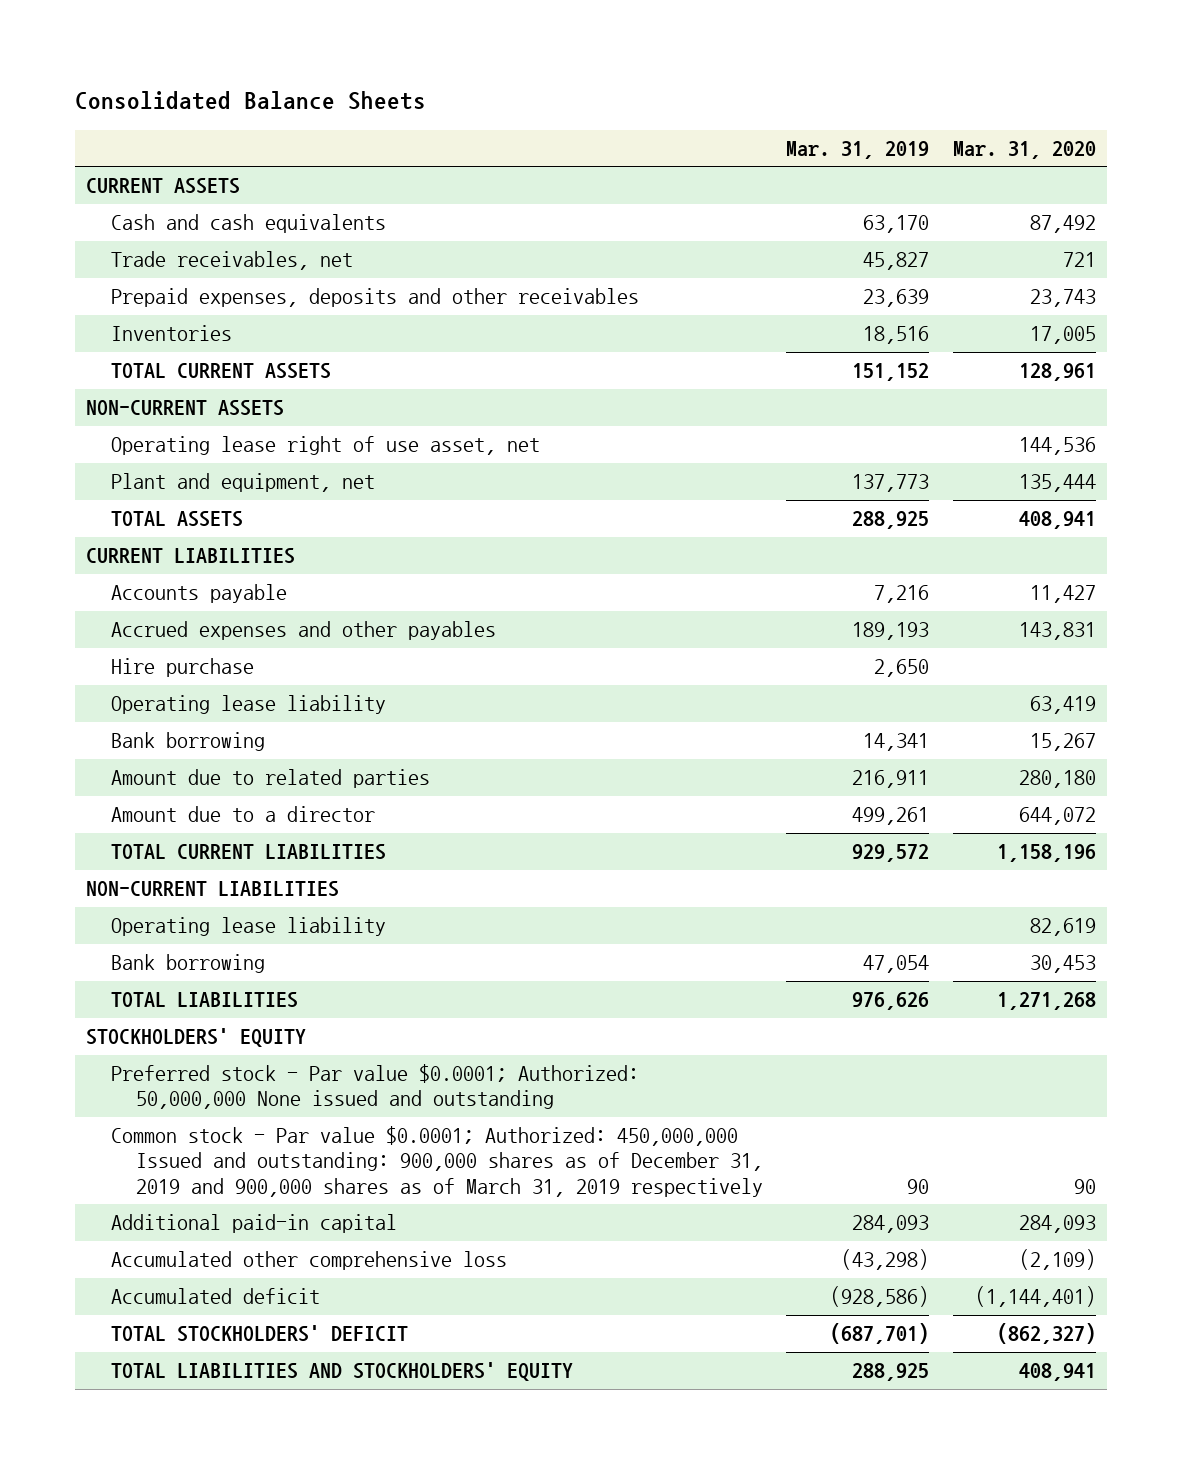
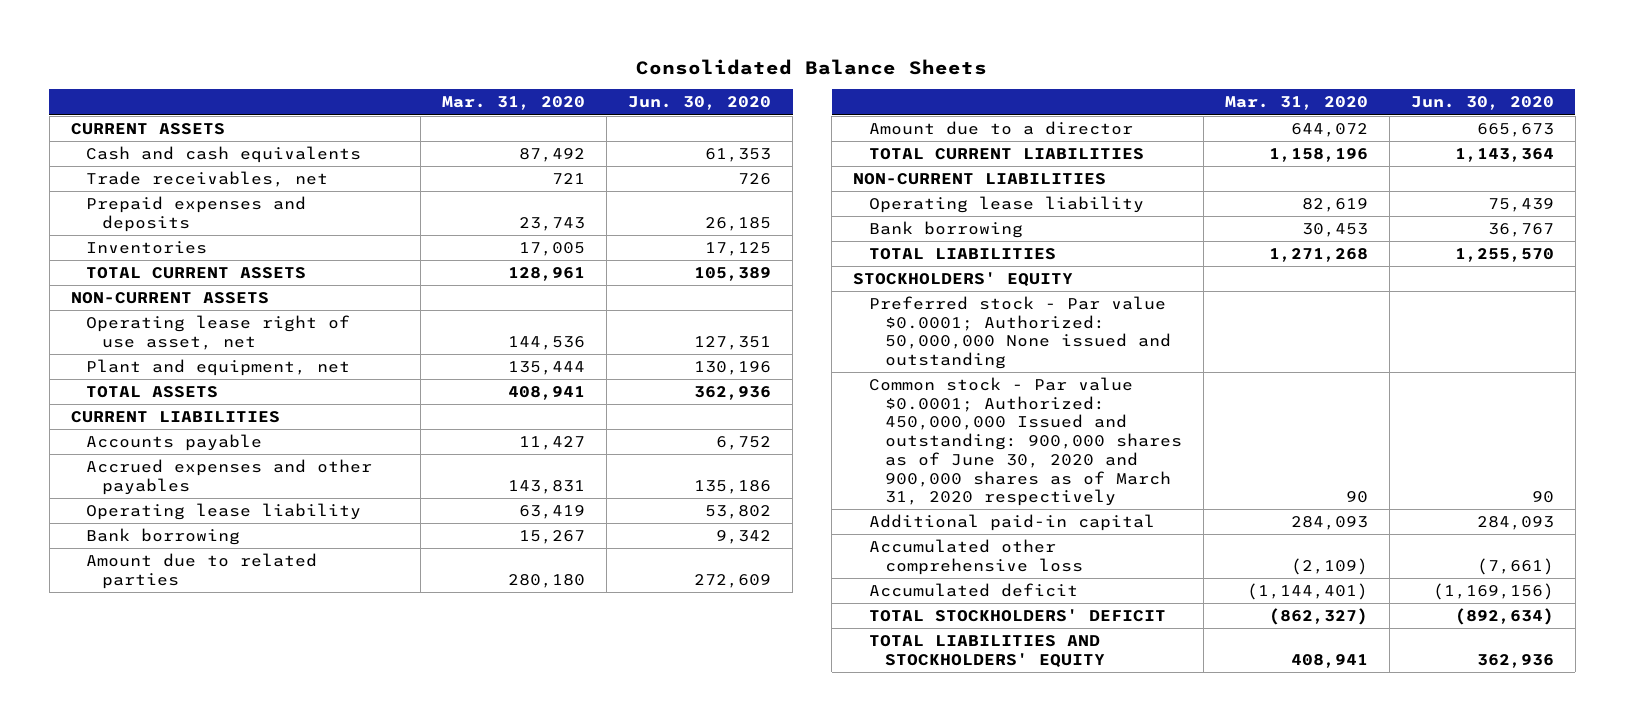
[786,140,930,159] Mar. 31, 2019 -> none
none -> [628,96,772,111] Jun. 30, 2020
[111,288,640,308] Prepaid expenses, deposits and other receivables -> [86,196,307,232] Prepaid expenses and deposits
[111,658,255,678] Hire purchase -> none
[111,1126,764,1197] Common stock - Par value $0.0001; Authorized: 450,000,000 Issued and outstanding: 900,000 shares as of December 31, 2019 and 900,000 shares as of March 31, 2019 respectively -> [869,377,1182,507] Common stock - Par value $0.0001; Authorized: 450,000,000 Issued and outstanding: 900,000 shares as of June 30, 2020 and 900,000 shares as of March 31, 2020 respectively

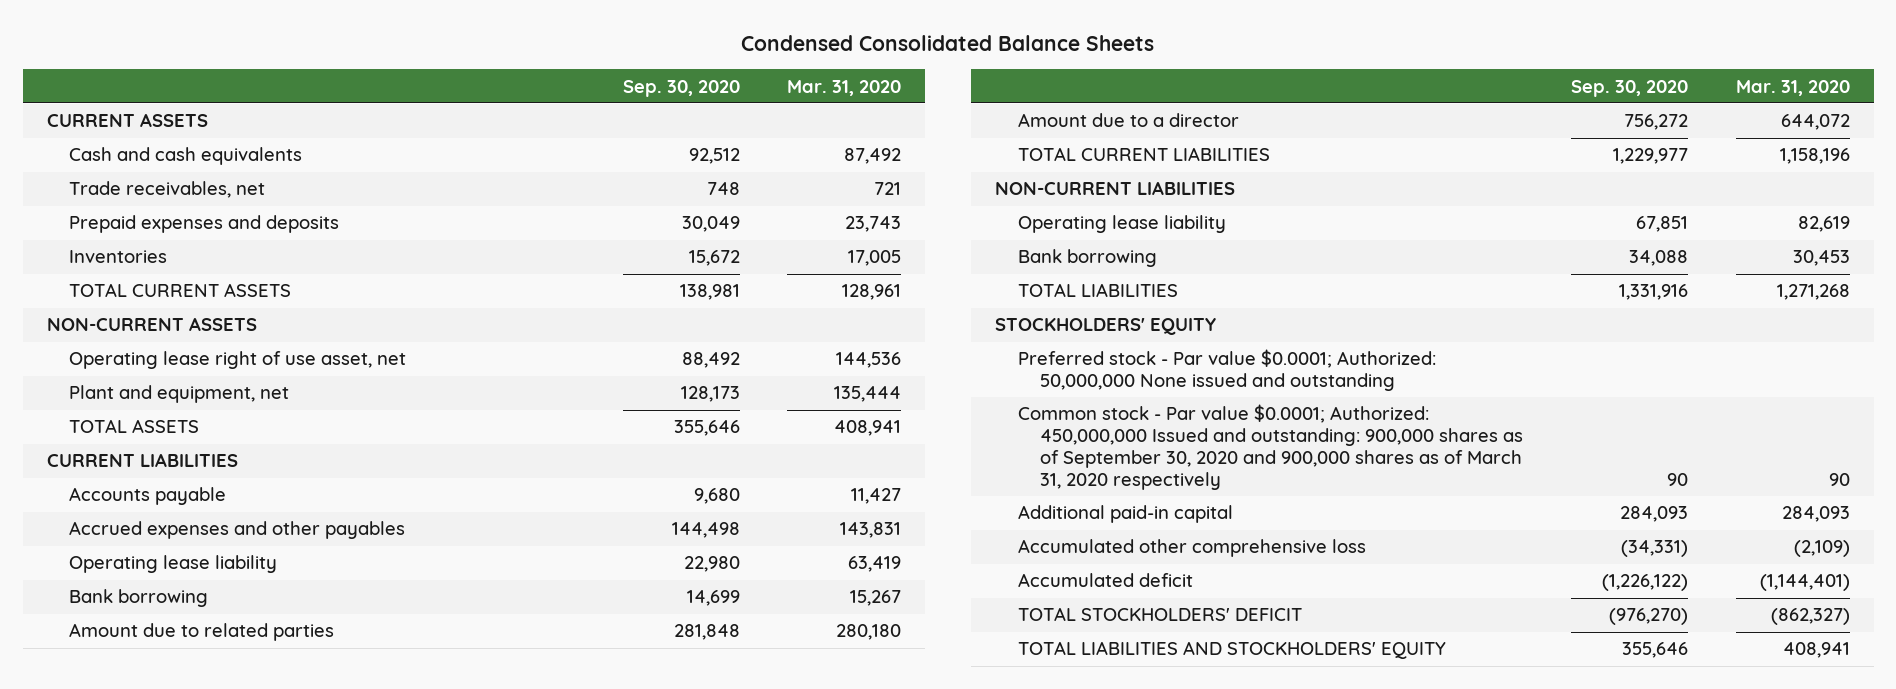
[636,58,988,75] Consolidated Balance Sheets -> [741,34,1155,51] Condensed Consolidated Balance Sheets
[628,96,772,111] Jun. 30, 2020 -> none
none -> [622,79,740,97] Sep. 30, 2020
[869,377,1182,507] Common stock - Par value $0.0001; Authorized: 450,000,000 Issued and outstanding: 900,000 shares as of June 30, 2020 and 900,000 shares as of March 31, 2020 respectively -> [1017,404,1524,490] Common stock - Par value $0.0001; Authorized: 450,000,000 Issued and outstanding: 900,000 shares as of September 30, 2020 and 900,000 shares as of March 31, 2020 respectively

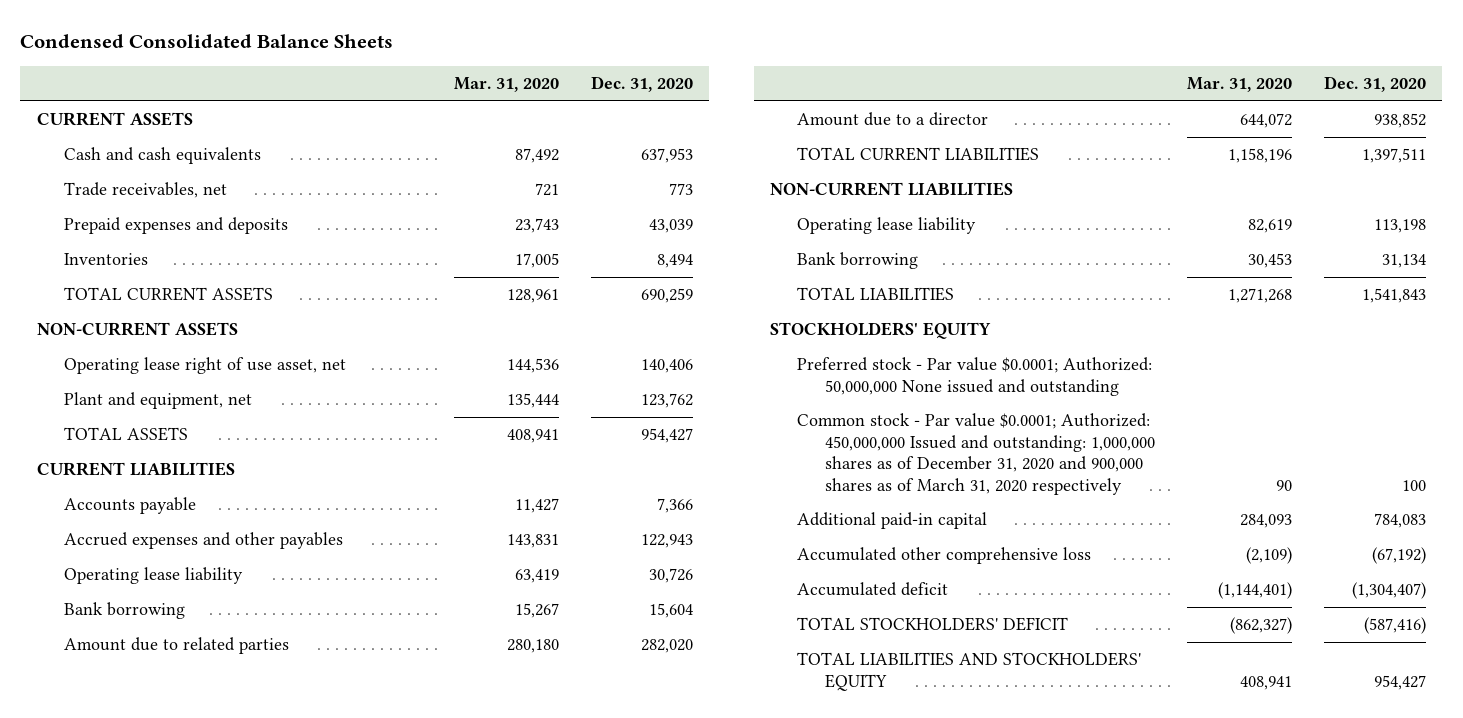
[622,79,740,97] Sep. 30, 2020 -> none
none -> [590,76,693,93] Dec. 31, 2020
[1017,404,1524,490] Common stock - Par value $0.0001; Authorized: 450,000,000 Issued and outstanding: 900,000 shares as of September 30, 2020 and 900,000 shares as of March 31, 2020 respectively -> [797,413,1155,495] Common stock - Par value $0.0001; Authorized: 450,000,000 Issued and outstanding: 1,000,000 shares as of December 31, 2020 and 900,000 shares as of March 31, 2020 respectively

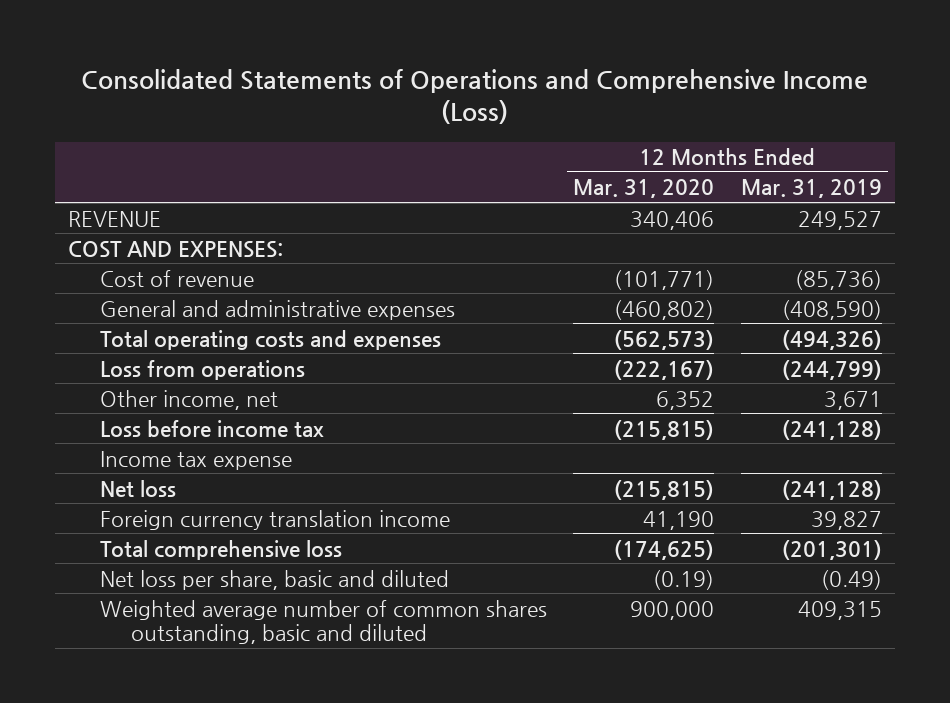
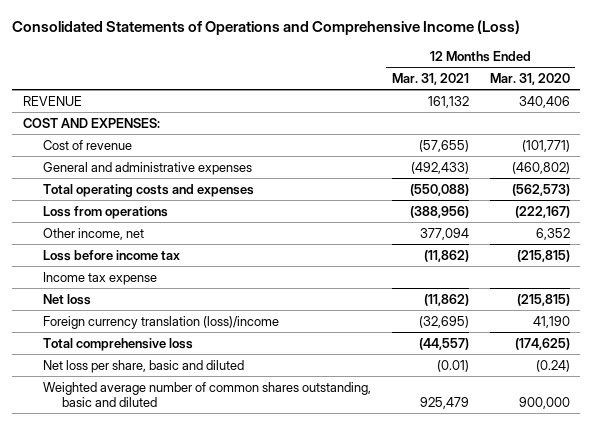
[740,179,882,199] Mar. 31, 2019 -> none
none -> [391,73,469,86] Mar. 31, 2021
[99,509,450,530] Foreign currency translation income -> [42,315,279,329] Foreign currency translation (loss)/income
[653,569,715,590] (0.19) -> [535,359,570,372] (0.24)

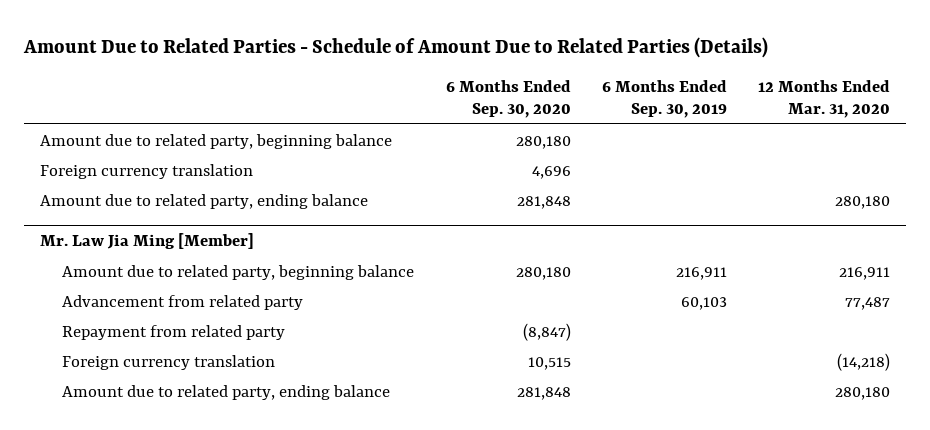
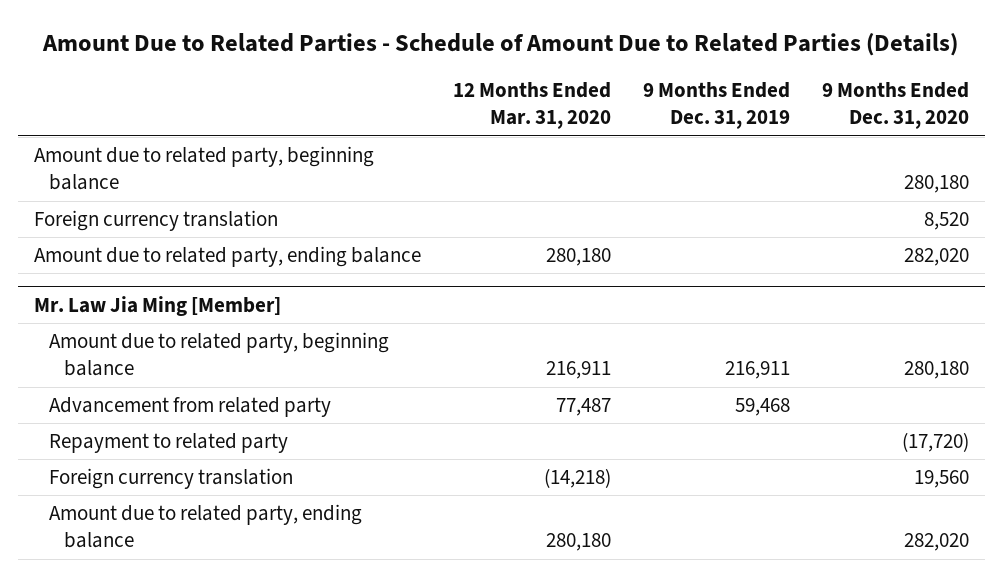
[445,80,571,118] 6 Months Ended Sep. 30, 2020 -> none
[601,80,727,118] 6 Months Ended Sep. 30, 2019 -> none
none -> [642,82,790,130] 9 Months Ended Dec. 31, 2019
none -> [821,82,969,130] 9 Months Ended Dec. 31, 2020
[62,324,286,340] Repayment from related party -> [48,433,288,454] Repayment to related party

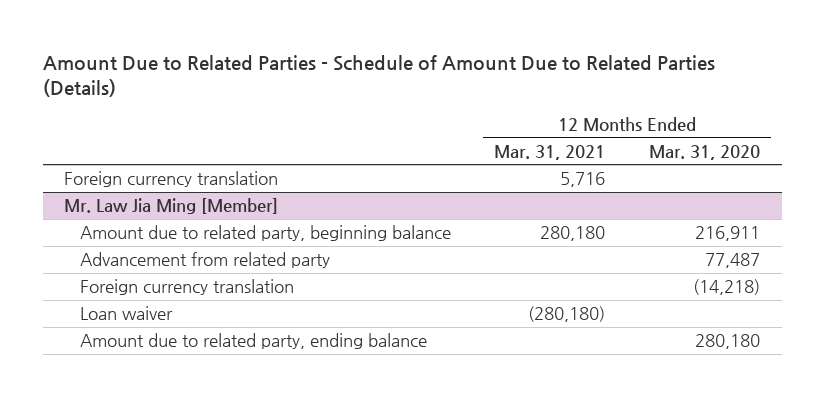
[642,82,790,130] 9 Months Ended Dec. 31, 2019 -> none
[821,82,969,130] 9 Months Ended Dec. 31, 2020 -> none
none -> [494,144,606,160] Mar. 31, 2021
[33,146,374,191] Amount due to related party, beginning balance -> none
[33,246,421,268] Amount due to related party, ending balance -> none
[48,433,288,454] Repayment to related party -> none
none -> [79,306,173,321] Loan waiver

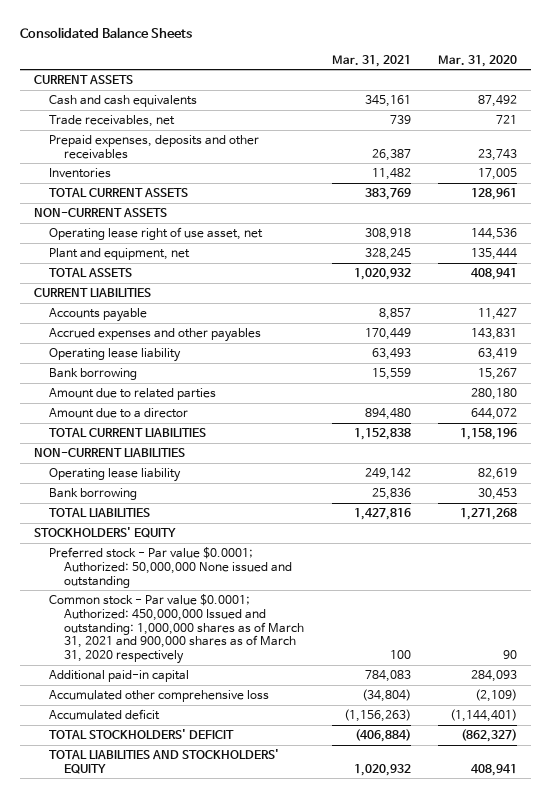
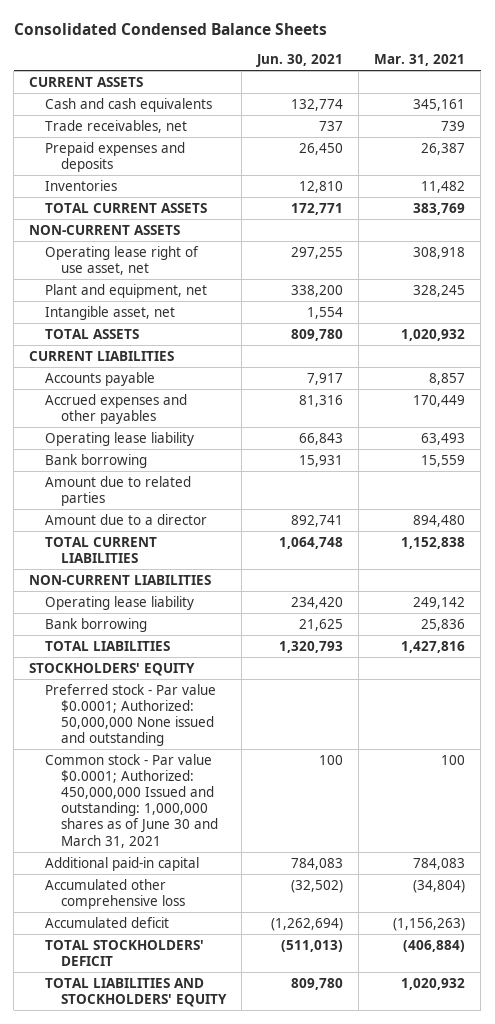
[20,27,193,39] Consolidated Balance Sheets -> [13,22,327,35] Consolidated Condensed Balance Sheets
[438,54,518,67] Mar. 31, 2020 -> none
none -> [256,54,344,68] Jun. 30, 2021
[49,134,260,159] Prepaid expenses, deposits and other receivables -> [45,141,186,172] Prepaid expenses and deposits
none -> [45,305,176,320] Intangible asset, net
[49,593,304,665] Common stock - Par value $0.0001; Authorized: 450,000,000 Issued and outstanding: 1,000,000 shares as of March 31, 2021 and 900,000 shares as of March 31, 2020 respectively -> [45,753,218,848] Common stock - Par value $0.0001; Authorized: 450,000,000 Issued and outstanding: 1,000,000 shares as of June 30 and March 31, 2021

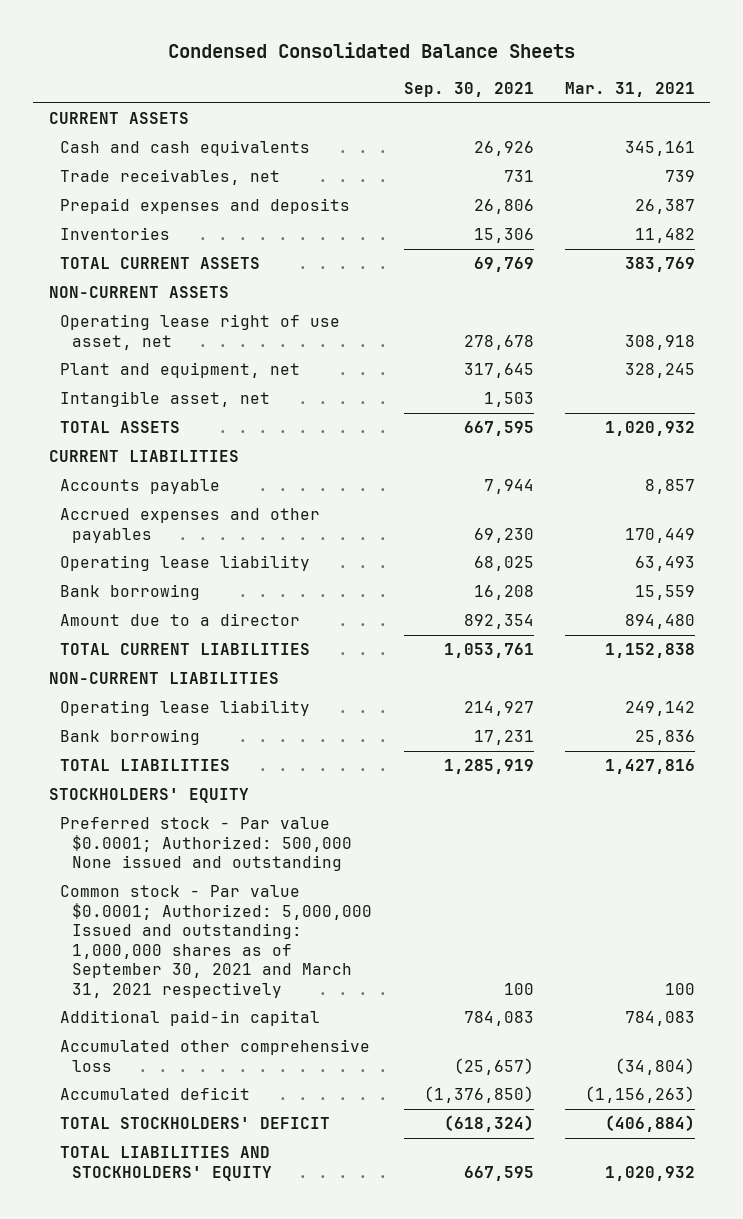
[13,22,327,35] Consolidated Condensed Balance Sheets -> [167,41,575,58] Condensed Consolidated Balance Sheets
[256,54,344,68] Jun. 30, 2021 -> none
none -> [403,82,534,98] Sep. 30, 2021
[45,475,192,506] Amount due to related parties -> none
[45,683,217,747] Preferred stock - Par value $0.0001; Authorized: 50,000,000 None issued and outstanding -> [60,817,353,872] Preferred stock - Par value $0.0001; Authorized: 500,000 None issued and outstanding
[45,753,218,848] Common stock - Par value $0.0001; Authorized: 450,000,000 Issued and outstanding: 1,000,000 shares as of June 30 and March 31, 2021 -> [60,885,373,998] Common stock - Par value $0.0001; Authorized: 5,000,000 Issued and outstanding: 1,000,000 shares as of September 30, 2021 and March 31, 2021 respectively

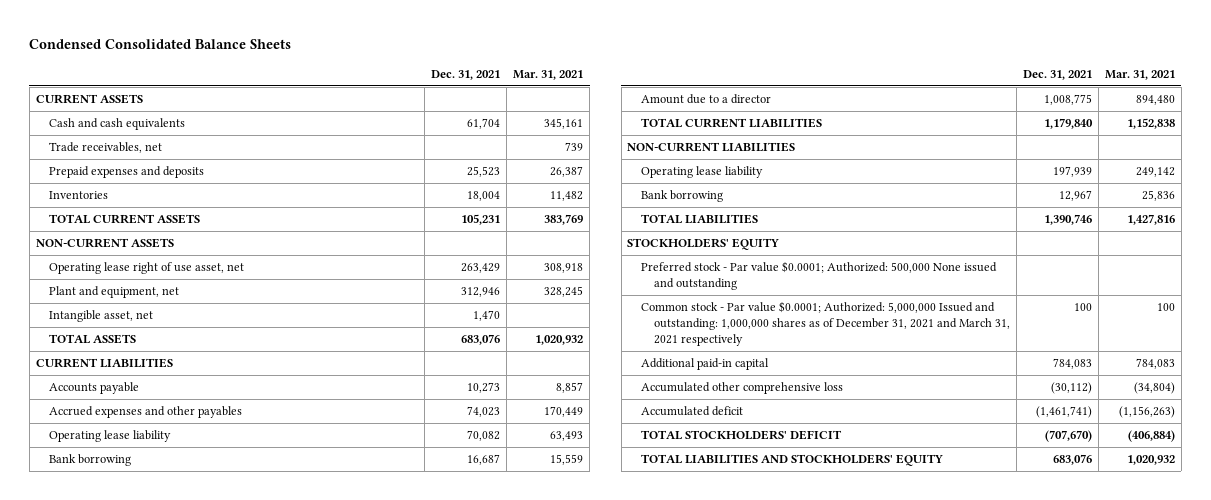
[403,82,534,98] Sep. 30, 2021 -> none
none -> [431,69,501,80] Dec. 31, 2021
[60,885,373,998] Common stock - Par value $0.0001; Authorized: 5,000,000 Issued and outstanding: 1,000,000 shares as of September 30, 2021 and March 31, 2021 respectively -> [640,301,1011,346] Common stock - Par value $0.0001; Authorized: 5,000,000 Issued and outstanding: 1,000,000 shares as of December 31, 2021 and March 31, 2021 respectively

